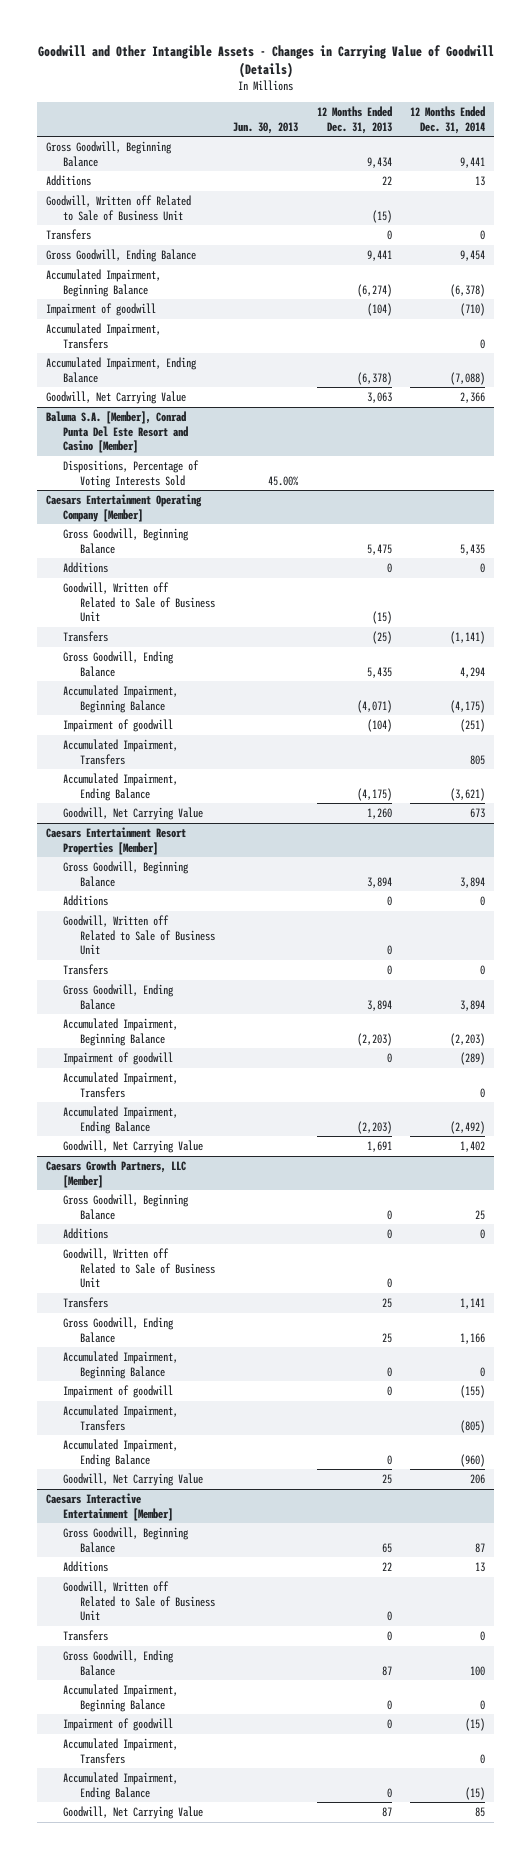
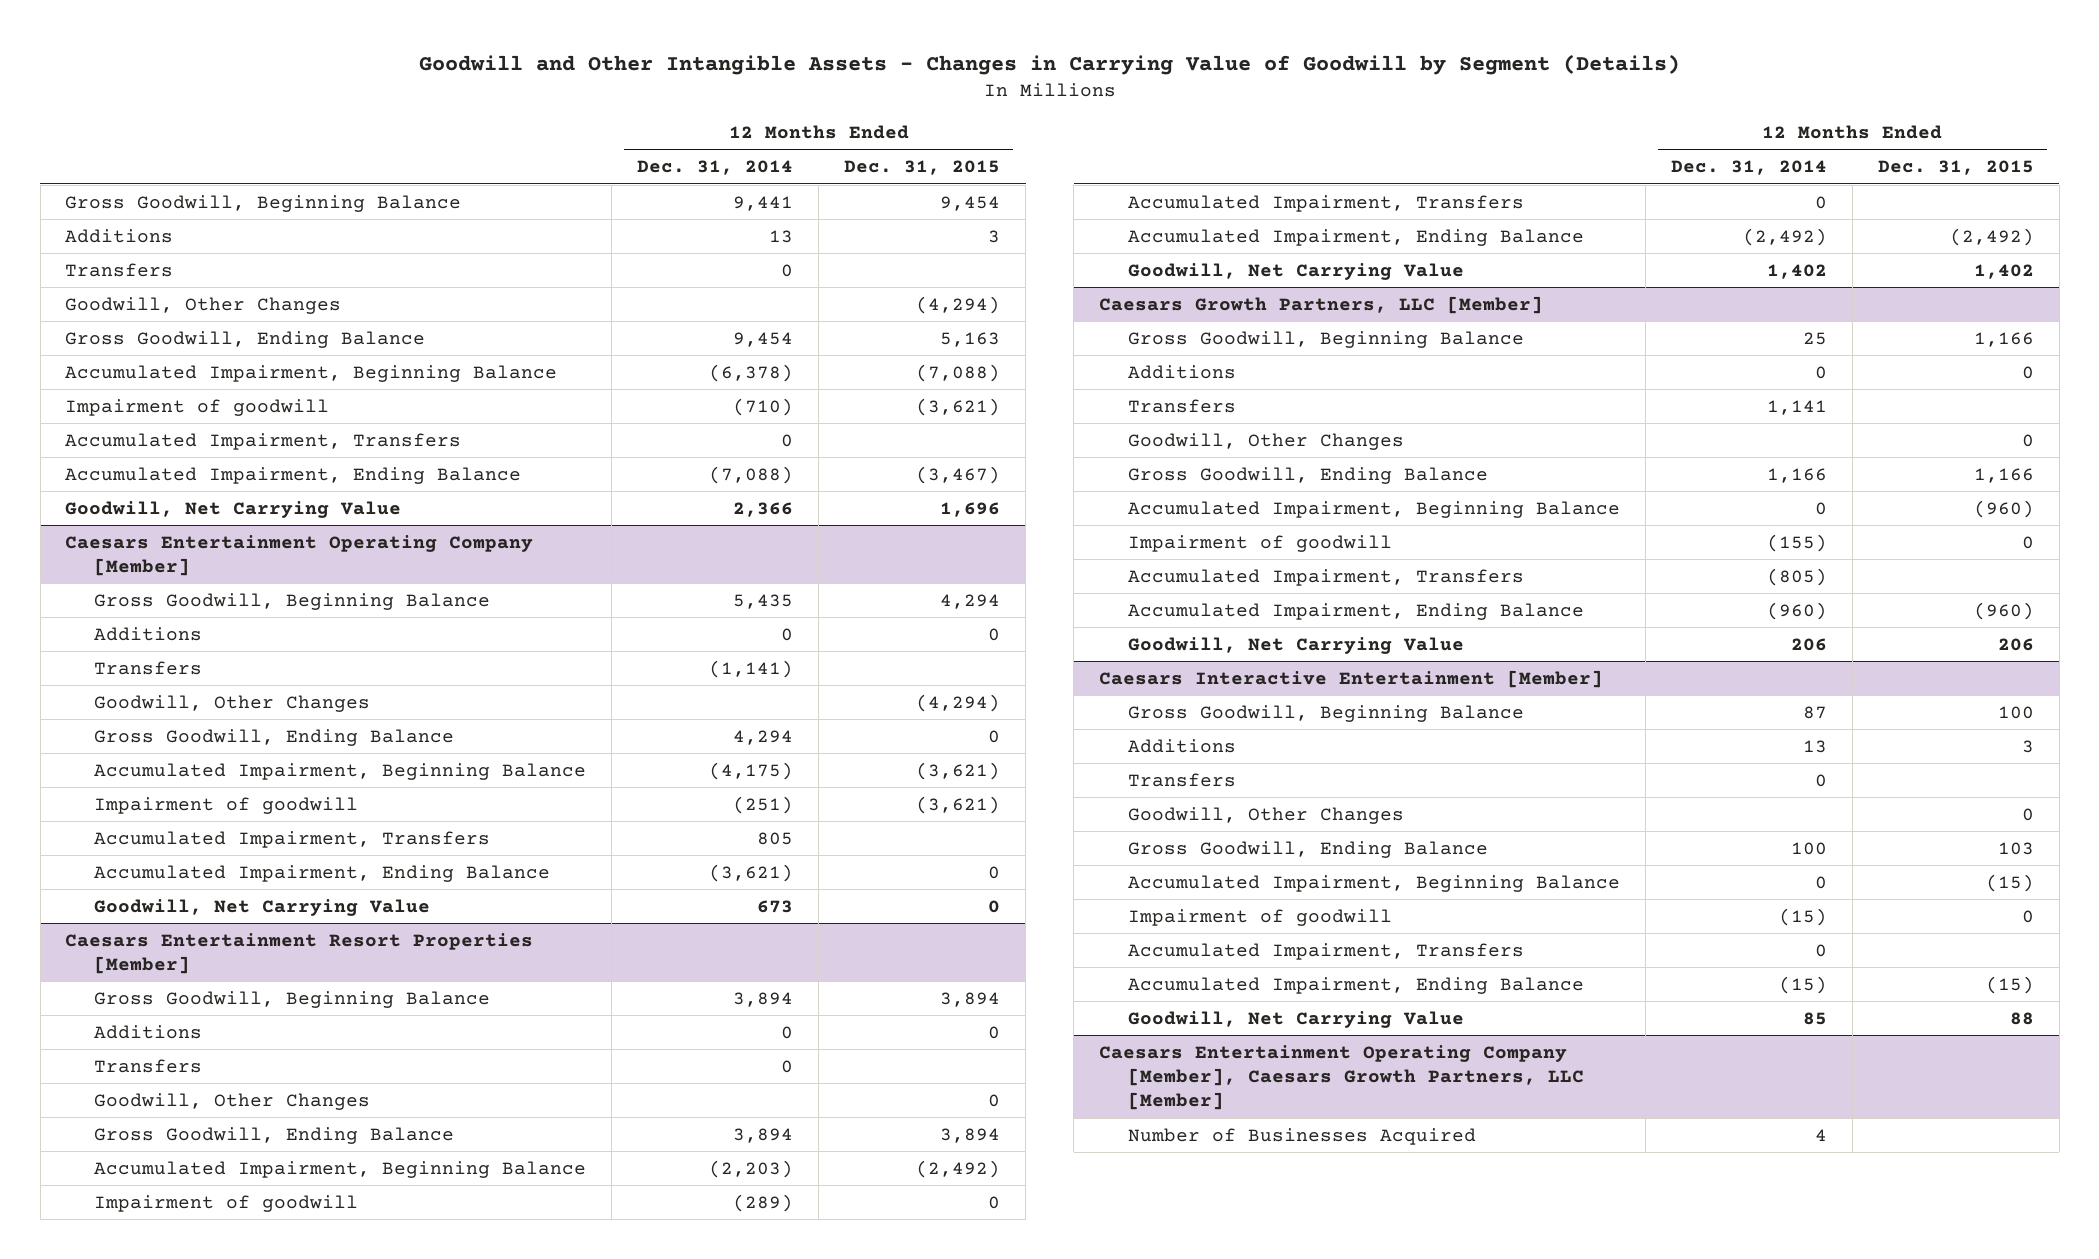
[37,44,494,79] Goodwill and Other Intangible Assets - Changes in Carrying Value of Goodwill (Details) -> [418,54,1680,76] Goodwill and Other Intangible Assets - Changes in Carrying Value of Goodwill by Segment (Details)
[233,121,299,134] Jun. 30, 2013 -> none
[316,105,392,134] 12 Months Ended Dec. 31, 2013 -> none
none -> [844,160,1001,176] Dec. 31, 2015
[46,194,192,221] Goodwill, Written off Related to Sale of Business Unit -> none
none -> [65,296,342,314] Goodwill, Other Changes
[46,410,189,454] Baluma S.A. [Member], Conrad Punta Del Este Resort and Casino [Member] -> none
[63,459,200,488] Dispositions, Percentage of Voting Interests Sold -> none
[63,581,216,623] Goodwill, Written off Related to Sale of Business Unit -> none
none -> [94,694,371,712] Goodwill, Other Changes
[63,914,216,956] Goodwill, Written off Related to Sale of Business Unit -> none
none -> [94,1092,371,1110] Goodwill, Other Changes
[63,1247,216,1289] Goodwill, Written off Related to Sale of Business Unit -> none
none -> [1128,432,1405,450] Goodwill, Other Changes
[63,1580,216,1622] Goodwill, Written off Related to Sale of Business Unit -> none
none -> [1128,806,1405,824] Goodwill, Other Changes
none -> [1099,1044,1585,1111] Caesars Entertainment Operating Company [Member], Caesars Growth Partners, LLC [Member]
none -> [1128,1127,1477,1145] Number of Businesses Acquired

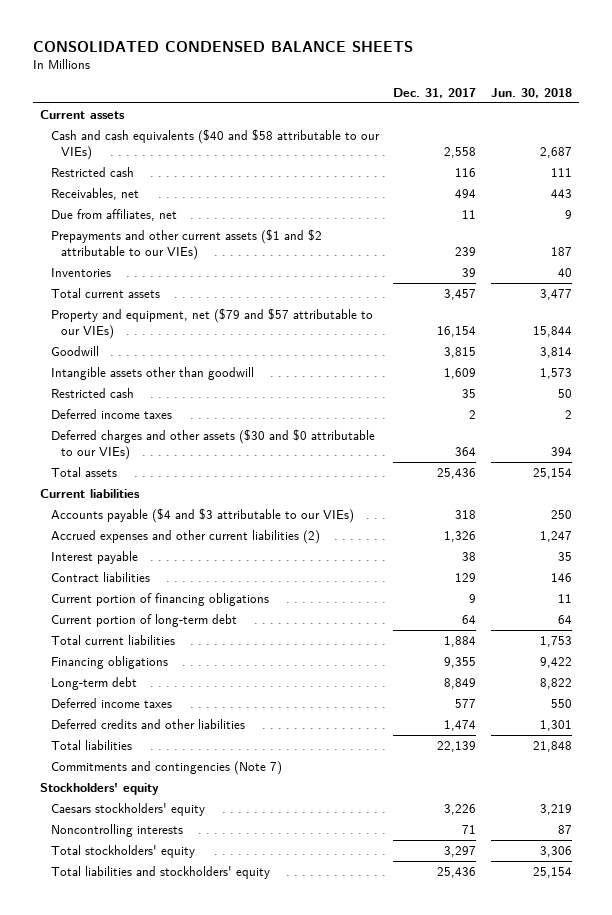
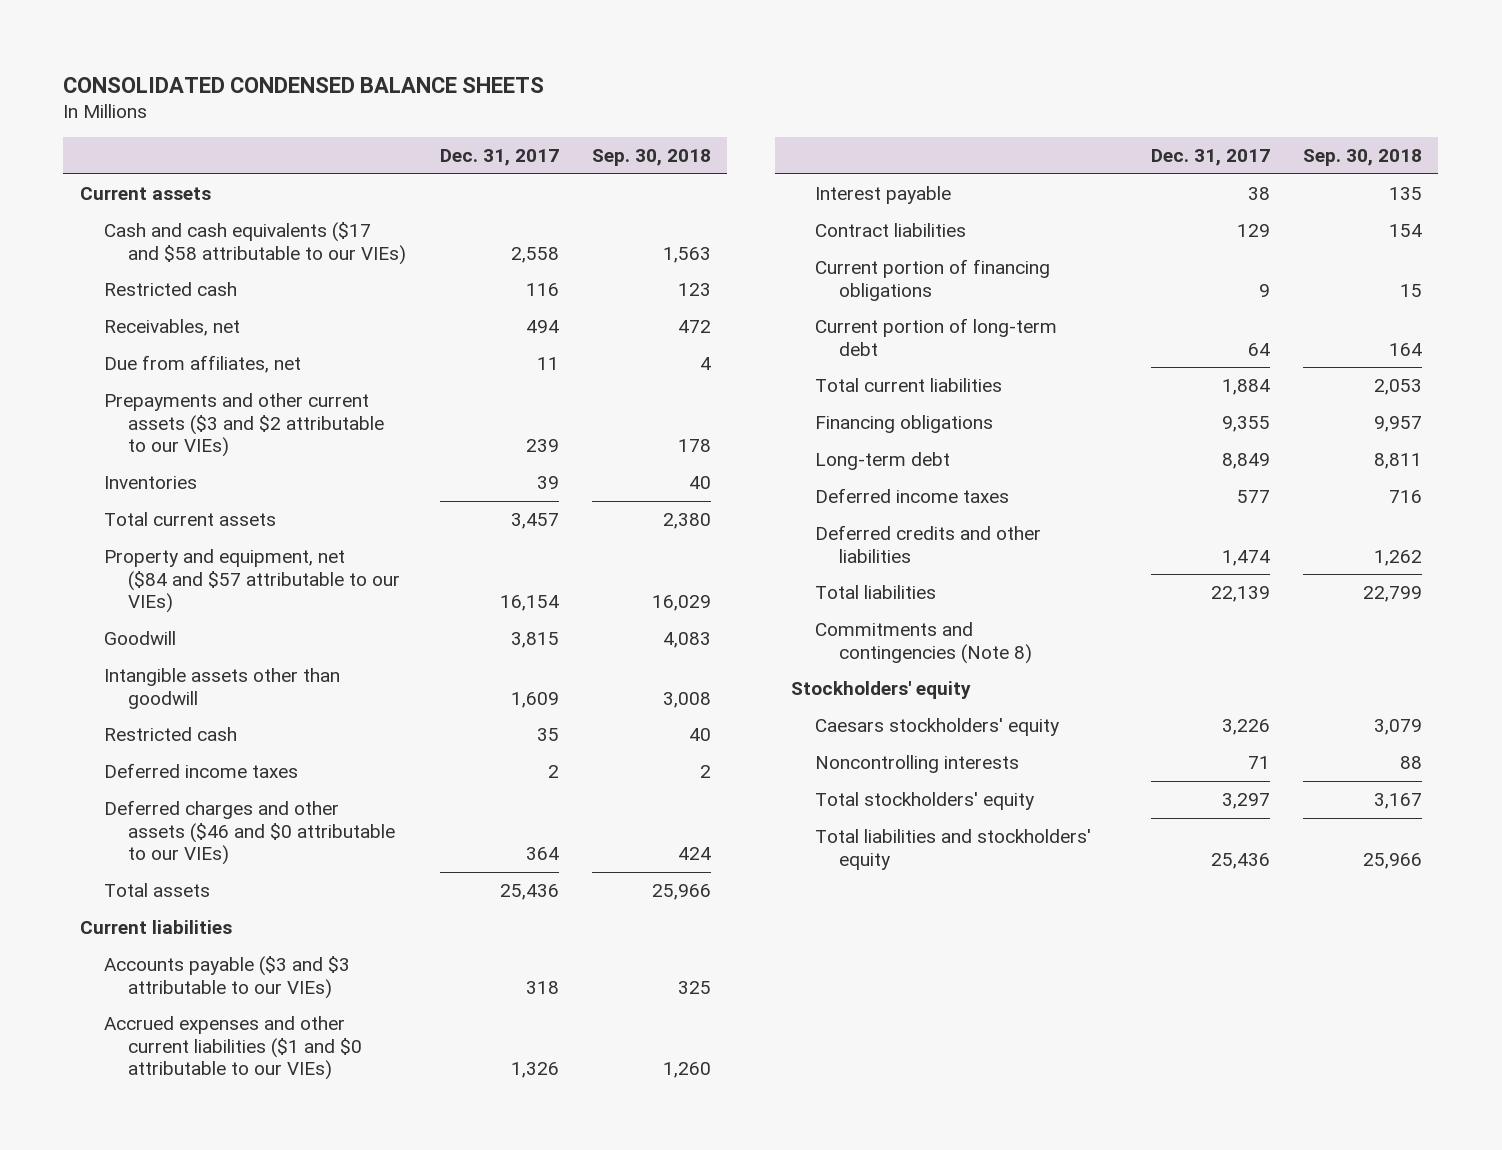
[490,87,572,98] Jun. 30, 2018 -> none
none -> [591,149,711,167] Sep. 30, 2018
[50,128,380,160] Cash and cash equivalents ($40 and $58 attributable to our VIEs) -> [104,221,407,265] Cash and cash equivalents ($17 and $58 attributable to our VIEs)
[50,228,322,260] Prepayments and other current assets ($1 and $2 attributable to our VIEs) -> [104,392,385,458] Prepayments and other current assets ($3 and $2 attributable to our VIEs)
[50,307,373,339] Property and equipment, net ($79 and $57 attributable to our VIEs) -> [104,548,401,614] Property and equipment, net ($84 and $57 attributable to our VIEs)
[50,428,375,460] Deferred charges and other assets ($30 and $0 attributable to our VIEs) -> [104,799,396,866] Deferred charges and other assets ($46 and $0 attributable to our VIEs)
[50,507,354,523] Accounts payable ($4 and $3 attributable to our VIEs) -> [104,955,351,999] Accounts payable ($3 and $3 attributable to our VIEs)
[50,529,320,544] Accrued expenses and other current liabilities (2) -> [104,1015,363,1081] Accrued expenses and other current liabilities ($1 and $0 attributable to our VIEs)
[50,760,282,775] Commitments and contingencies (Note 7) -> [815,621,1033,664] Commitments and contingencies (Note 8)

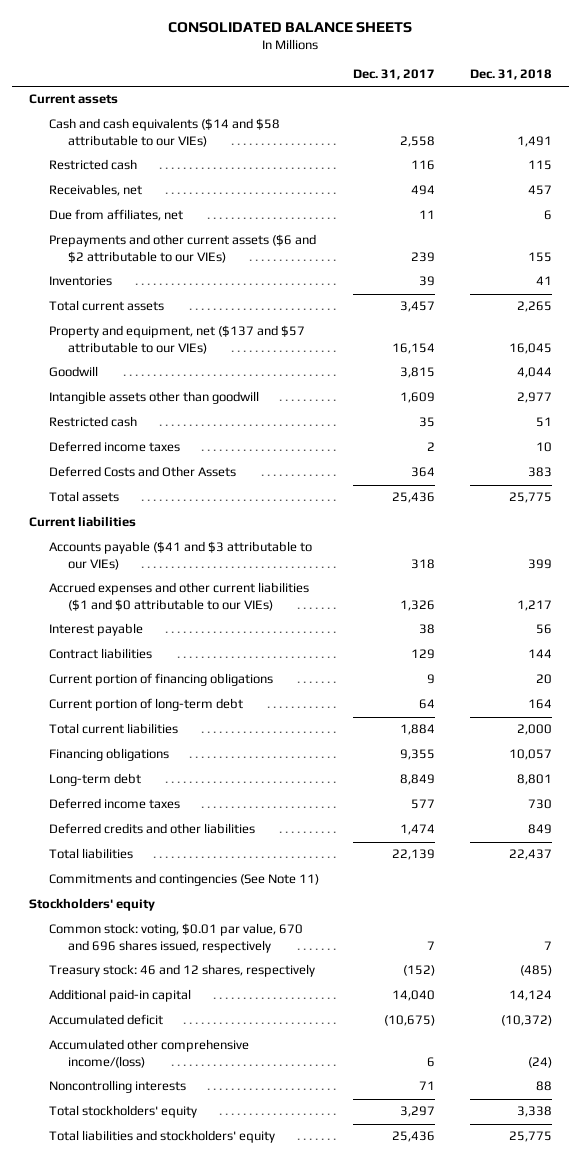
[63,76,545,93] CONSOLIDATED CONDENSED BALANCE SHEETS -> [168,21,413,33] CONSOLIDATED BALANCE SHEETS
[591,149,711,167] Sep. 30, 2018 -> none
none -> [469,69,552,81] Dec. 31, 2018
[104,221,407,265] Cash and cash equivalents ($17 and $58 attributable to our VIEs) -> [48,118,280,148] Cash and cash equivalents ($14 and $58 attributable to our VIEs)
[104,392,385,458] Prepayments and other current assets ($3 and $2 attributable to our VIEs) -> [48,234,316,264] Prepayments and other current assets ($6 and $2 attributable to our VIEs)
[104,548,401,614] Property and equipment, net ($84 and $57 attributable to our VIEs) -> [48,325,305,355] Property and equipment, net ($137 and $57 attributable to our VIEs)
[104,799,396,866] Deferred charges and other assets ($46 and $0 attributable to our VIEs) -> [48,466,236,478] Deferred Costs and Other Assets
[104,955,351,999] Accounts payable ($3 and $3 attributable to our VIEs) -> [48,541,312,571] Accounts payable ($41 and $3 attributable to our VIEs)
[815,621,1033,664] Commitments and contingencies (Note 8) -> [48,873,319,887] Commitments and contingencies (See Note 11)
[815,717,1060,736] Caesars stockholders' equity -> none
none -> [48,923,303,954] Common stock: voting, $0.01 par value, 670 and 696 shares issued, respectively
none -> [48,964,315,978] Treasury stock: 46 and 12 shares, respectively
none -> [48,989,191,1003] Additional paid-in capital
none -> [48,1014,163,1026] Accumulated deficit
none -> [48,1039,249,1069] Accumulated other comprehensive income/(loss)

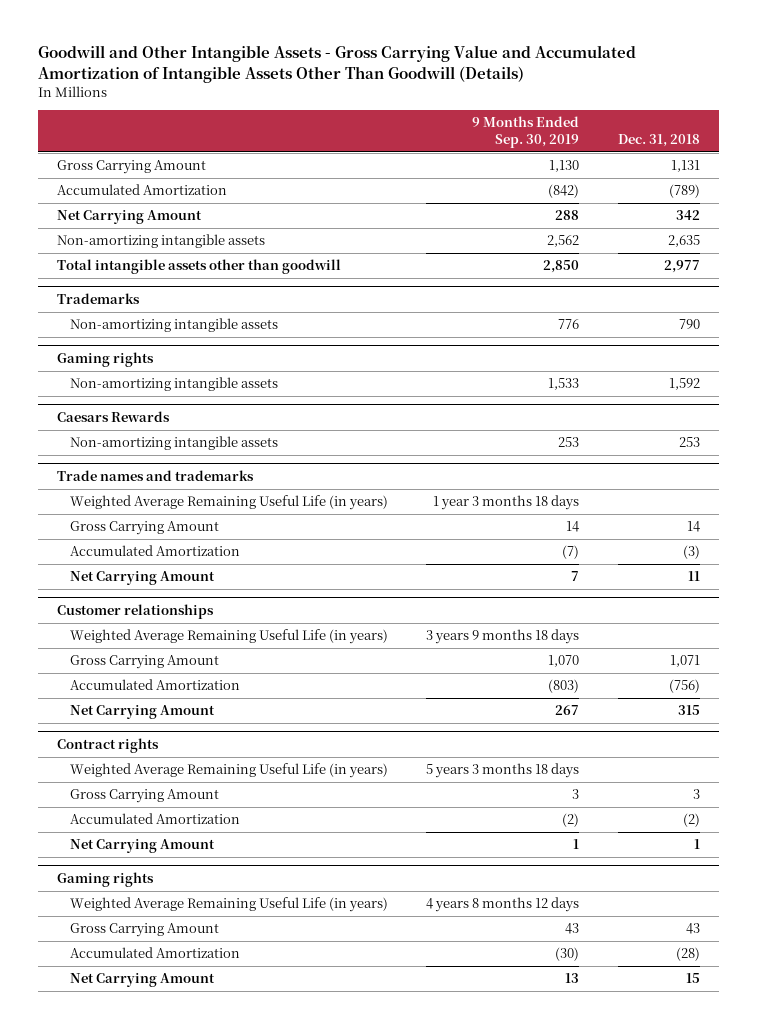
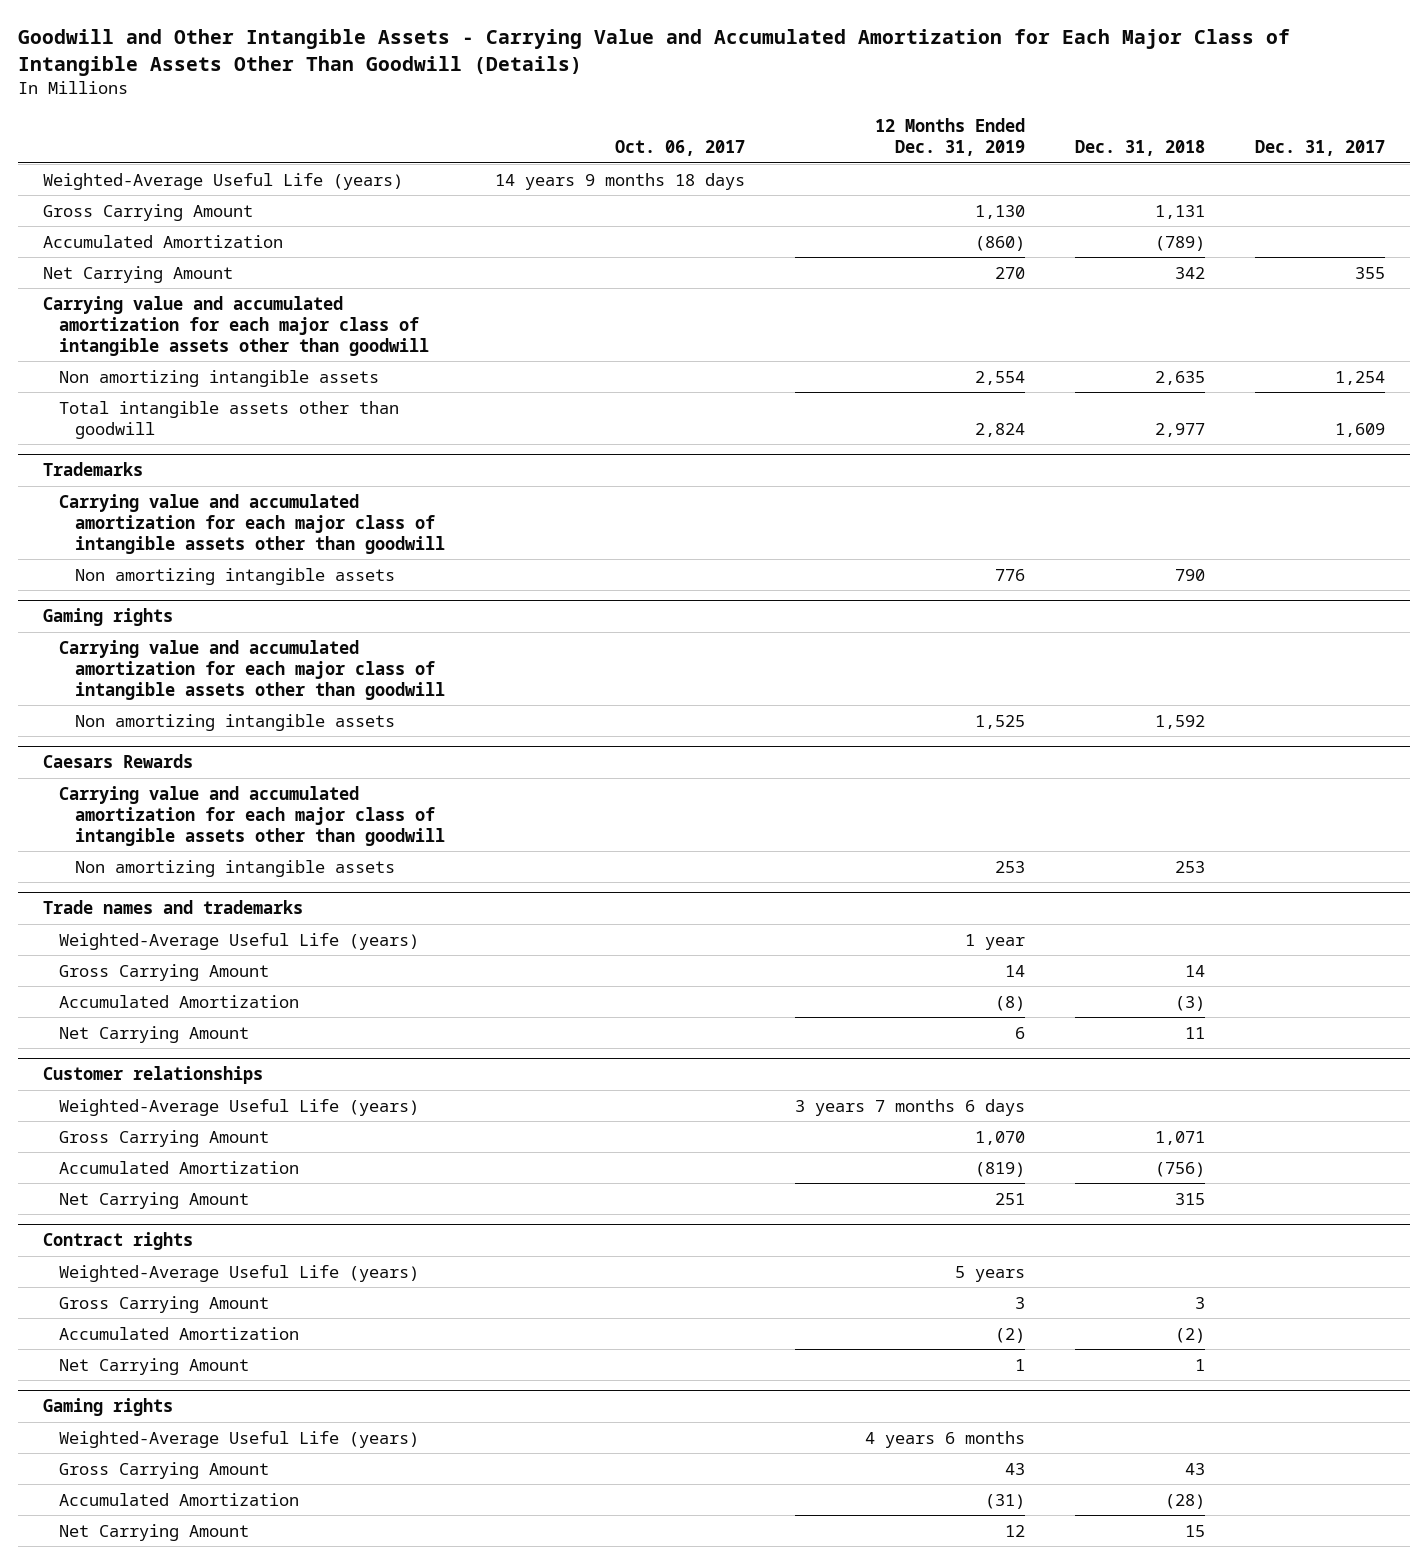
[37,45,636,83] Goodwill and Other Intangible Assets - Gross Carrying Value and Accumulated Amortization of Intangible Assets Other Than Goodwill (Details) -> [18,29,1291,76] Goodwill and Other Intangible Assets - Carrying Value and Accumulated Amortization for Each Major Class of Intangible Assets Other Than Goodwill (Details)
[472,116,580,149] 9 Months Ended Sep. 30, 2019 -> none
none -> [614,140,745,157] Oct. 06, 2017
none -> [874,118,1025,157] 12 Months Ended Dec. 31, 2019
none -> [1254,140,1385,157] Dec. 31, 2017
none -> [43,172,404,190] Weighted-Average Useful Life (years)
none -> [43,295,429,356] Carrying value and accumulated amortization for each major class of intangible assets other than goodwill
[57,234,266,249] Non-amortizing intangible assets -> [58,369,379,387] Non amortizing intangible assets
none -> [58,493,445,554] Carrying value and accumulated amortization for each major class of intangible assets other than goodwill
[69,318,278,333] Non-amortizing intangible assets -> [74,567,395,585] Non amortizing intangible assets
none -> [58,639,445,700] Carrying value and accumulated amortization for each major class of intangible assets other than goodwill
[69,377,278,392] Non-amortizing intangible assets -> [74,713,395,731] Non amortizing intangible assets
none -> [58,785,445,846] Carrying value and accumulated amortization for each major class of intangible assets other than goodwill
[69,436,278,451] Non-amortizing intangible assets -> [74,859,395,877] Non amortizing intangible assets
[69,495,388,511] Weighted Average Remaining Useful Life (in years) -> [58,932,419,950] Weighted-Average Useful Life (years)
[69,629,388,645] Weighted Average Remaining Useful Life (in years) -> [58,1098,419,1116] Weighted-Average Useful Life (years)
[69,763,388,779] Weighted Average Remaining Useful Life (in years) -> [58,1264,419,1282] Weighted-Average Useful Life (years)
[69,897,388,913] Weighted Average Remaining Useful Life (in years) -> [58,1430,419,1448] Weighted-Average Useful Life (years)

